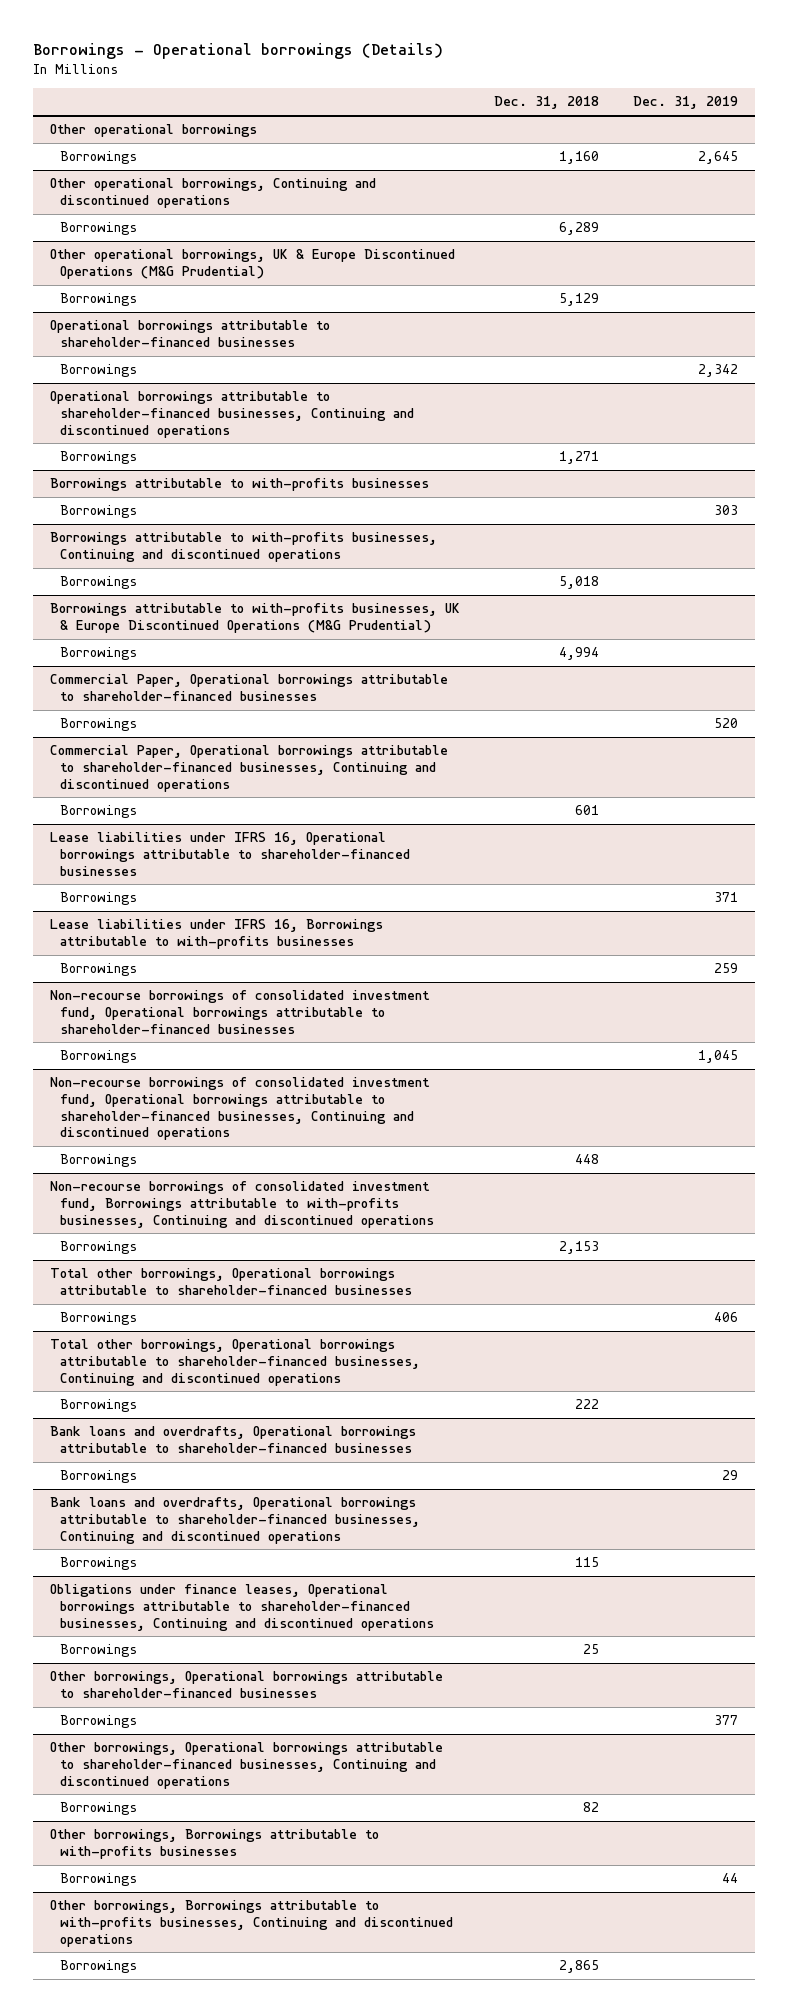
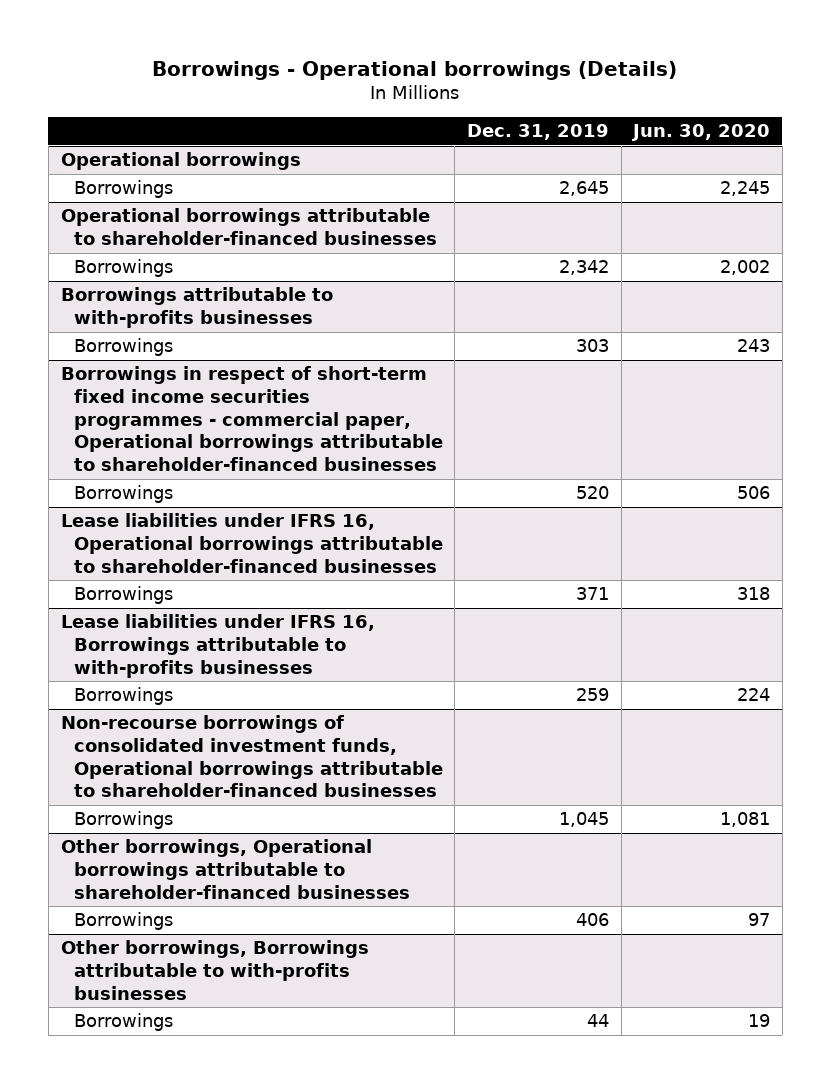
[494,96,600,110] Dec. 31, 2018 -> none
none -> [631,124,771,142] Jun. 30, 2020
[50,124,258,138] Other operational borrowings -> [60,152,301,171] Operational borrowings
[50,178,377,208] Other operational borrowings, Continuing and discontinued operations -> none
[60,222,138,236] Borrowings -> none
[50,249,456,279] Other operational borrowings, UK & Europe Discontinued Operations (M&G Prudential) -> none
[60,293,138,307] Borrowings -> none
[50,391,415,438] Operational borrowings attributable to shareholder-financed businesses, Continuing and discontinued operations -> none
[60,451,138,465] Borrowings -> none
[50,532,438,562] Borrowings attributable to with-profits businesses, Continuing and discontinued operations -> none
[60,576,138,590] Borrowings -> none
[50,603,461,633] Borrowings attributable to with-profits businesses, UK & Europe Discontinued Operations (M&G Prudential) -> none
[60,647,138,661] Borrowings -> none
[50,674,449,701] Commercial Paper, Operational borrowings attributable to shareholder-financed businesses -> [60,366,443,471] Borrowings in respect of short-term fixed income securities programmes - commercial paper, Operational borrowings attributable to shareholder-financed businesses
[50,745,449,792] Commercial Paper, Operational borrowings attributable to shareholder-financed businesses, Continuing and discontinued operations -> none
[60,805,138,819] Borrowings -> none
[50,990,431,1034] Non-recourse borrowings of consolidated investment fund, Operational borrowings attributable to shareholder-financed businesses -> [60,715,443,798] Non-recourse borrowings of consolidated investment funds, Operational borrowings attributable to shareholder-financed businesses
[50,1077,431,1141] Non-recourse borrowings of consolidated investment fund, Operational borrowings attributable to shareholder-financed businesses, Continuing and discontinued operations -> none
[60,1154,138,1168] Borrowings -> none
[50,1181,435,1228] Non-recourse borrowings of consolidated investment fund, Borrowings attributable to with-profits businesses, Continuing and discontinued operations -> none
[60,1241,138,1255] Borrowings -> none
[50,1268,413,1295] Total other borrowings, Operational borrowings attributable to shareholder-financed businesses -> none
[60,1312,138,1326] Borrowings -> none
[50,1339,421,1386] Total other borrowings, Operational borrowings attributable to shareholder-financed businesses, Continuing and discontinued operations -> none
[60,1399,138,1413] Borrowings -> none
[50,1426,417,1453] Bank loans and overdrafts, Operational borrowings attributable to shareholder-financed businesses -> none
[60,1470,138,1484] Borrowings -> none
[50,1497,421,1544] Bank loans and overdrafts, Operational borrowings attributable to shareholder-financed businesses, Continuing and discontinued operations -> none
[60,1557,138,1571] Borrowings -> none
[50,1584,435,1631] Obligations under finance leases, Operational borrowings attributable to shareholder-financed businesses, Continuing and discontinued operations -> none
[60,1644,138,1658] Borrowings -> none
[50,1742,444,1789] Other borrowings, Operational borrowings attributable to shareholder-financed businesses, Continuing and discontinued operations -> none
[60,1802,138,1816] Borrowings -> none
[713,1715,738,1726] 377 -> [575,913,609,927] 406
[50,1900,454,1947] Other borrowings, Borrowings attributable to with-profits businesses, Continuing and discontinued operations -> none
[60,1960,138,1974] Borrowings -> none

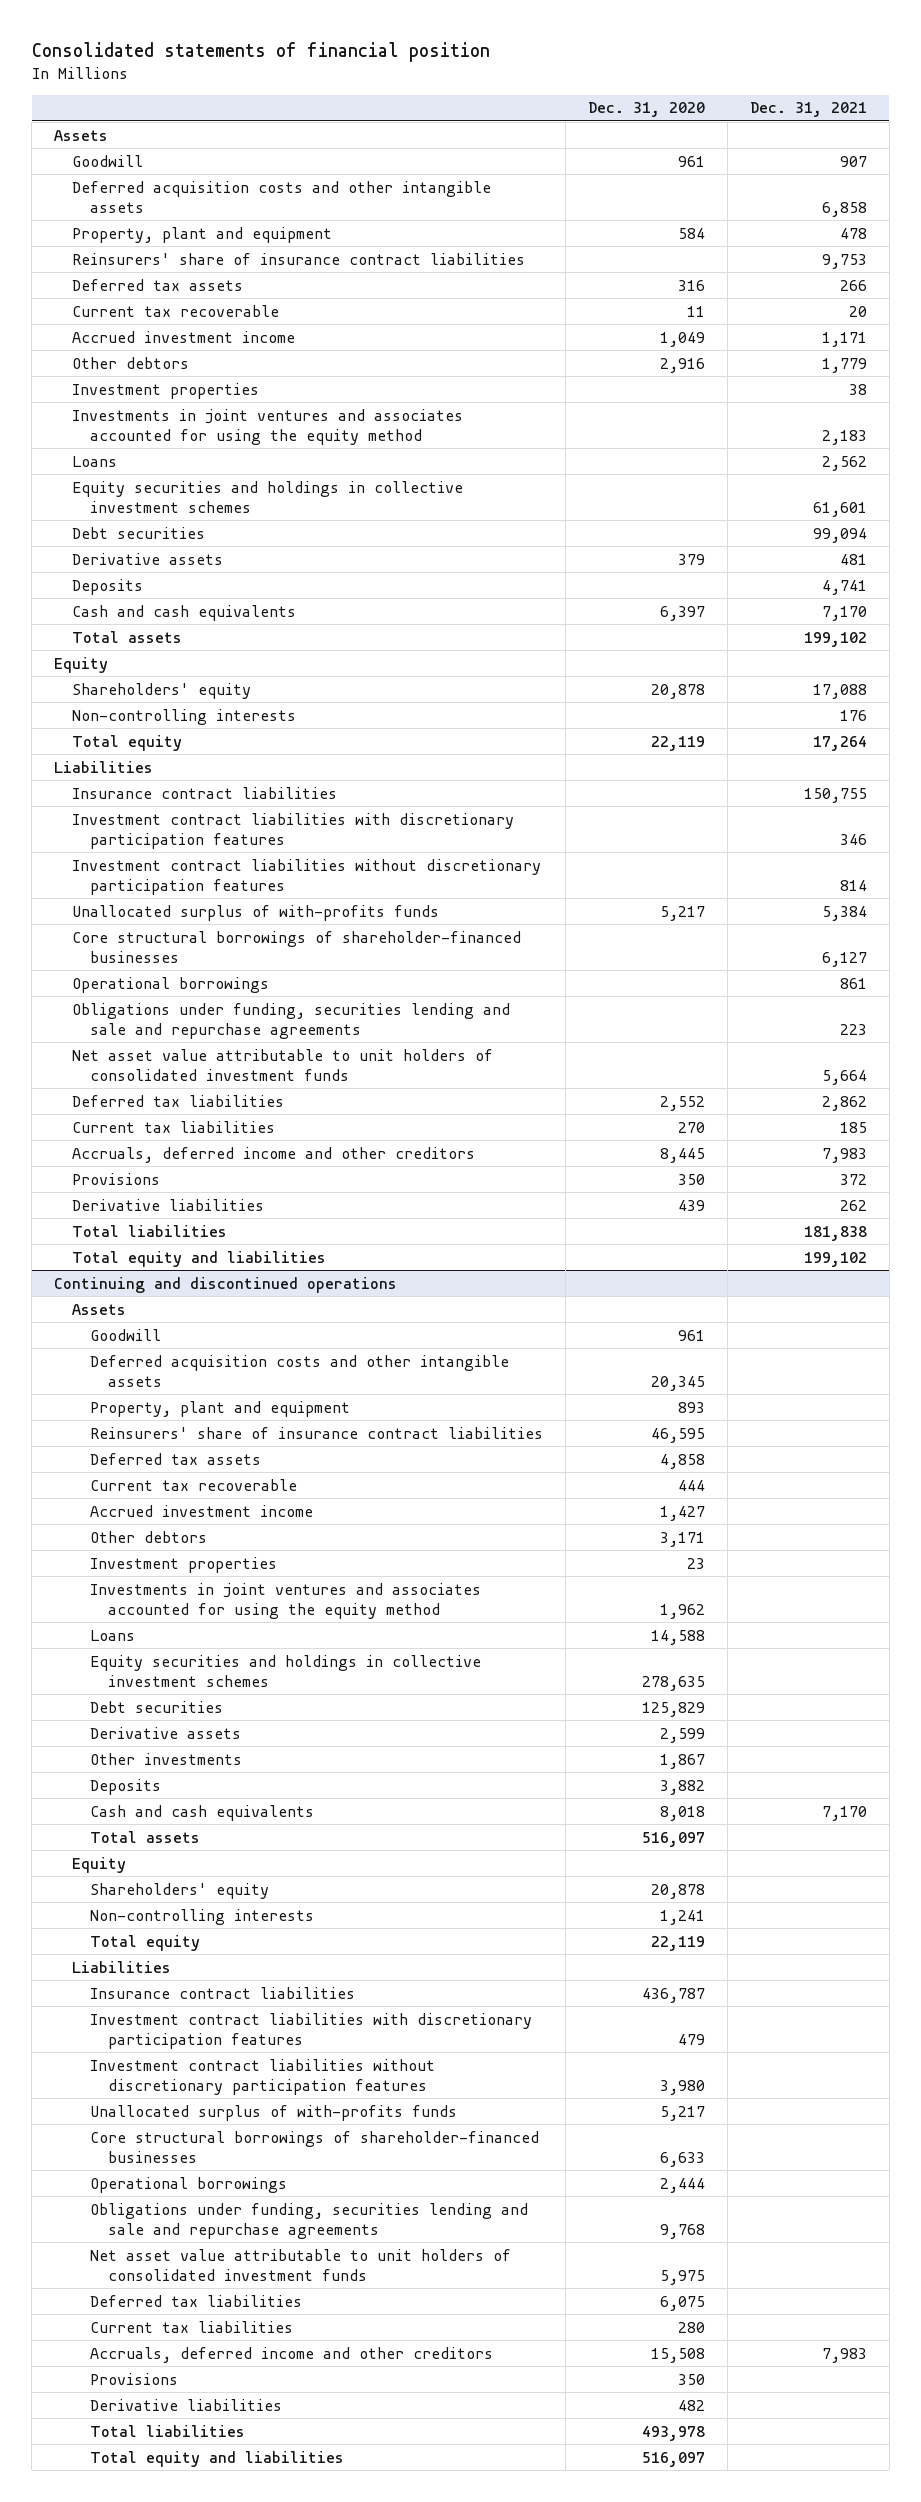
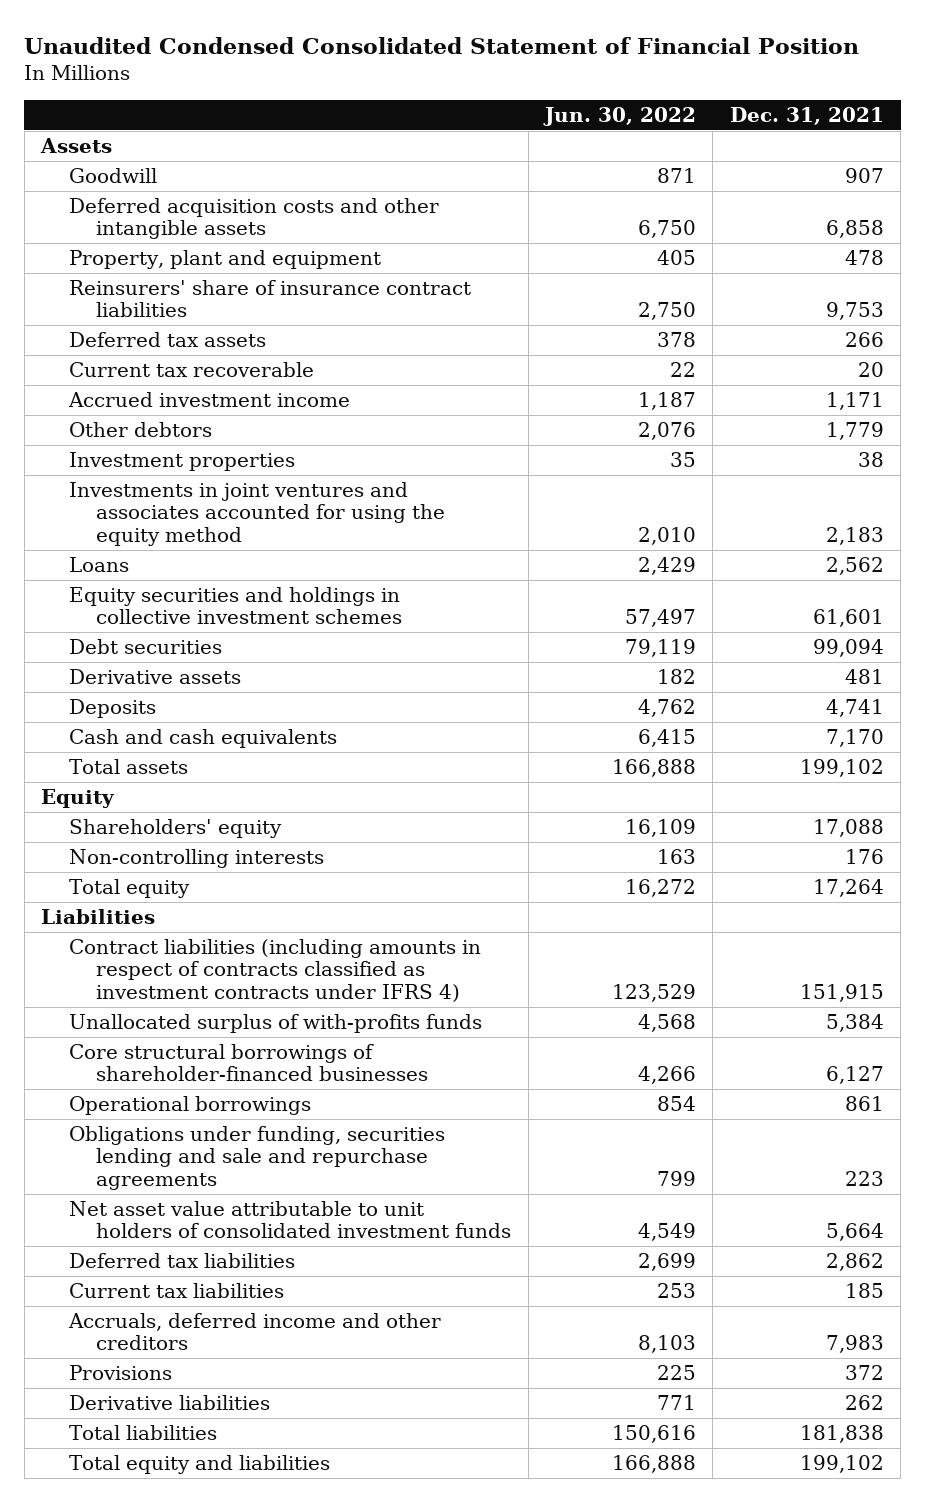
[31,41,490,62] Consolidated statements of financial position -> [24,37,860,55] Unaudited Condensed Consolidated Statement of Financial Position
[587,102,705,118] Dec. 31, 2020 -> none
none -> [543,106,697,126] Jun. 30, 2022
[72,786,338,799] Insurance contract liabilities -> none
[72,812,515,849] Investment contract liabilities with discretionary participation features -> none
[72,858,542,895] Investment contract liabilities without discretionary participation features -> none
none -> [68,938,481,1002] Contract liabilities (including amounts in respect of contracts classified as investment contracts under IFRS 4)
[54,1276,398,1293] Continuing and discontinued operations -> none
[72,1303,127,1315] Assets -> none
[89,1328,161,1341] Goodwill -> none
[89,1354,509,1387] Deferred acquisition costs and other intangible assets -> none
[89,1400,350,1417] Property, plant and equipment -> none
[89,1426,543,1439] Reinsurers' share of insurance contract liabilities -> none
[89,1452,261,1465] Deferred tax assets -> none
[89,1478,297,1491] Current tax recoverable -> none
[89,1504,313,1517] Accrued investment income -> none
[89,1530,207,1543] Other debtors -> none
[89,1556,277,1573] Investment properties -> none
[89,1582,481,1619] Investments in joint ventures and associates accounted for using the equity method -> none
[89,1629,135,1641] Loans -> none
[89,1654,481,1687] Equity securities and holdings in collective investment schemes -> none
[89,1700,223,1713] Debt securities -> none
[89,1726,241,1739] Derivative assets -> none
[89,1752,242,1765] Other investments -> none
[89,1778,161,1795] Deposits -> none
[89,1804,314,1821] Cash and cash equivalents -> none
[89,1830,200,1843] Total assets -> none
[72,1856,127,1873] Equity -> none
[89,1882,269,1899] Shareholders' equity -> none
[89,1908,314,1925] Non-controlling interests -> none
[89,1934,200,1951] Total equity -> none
[72,1960,172,1973] Liabilities -> none
[89,1986,355,1999] Insurance contract liabilities -> none
[89,2012,532,2049] Investment contract liabilities with discretionary participation features -> none
[89,2058,435,2095] Investment contract liabilities without discretionary participation features -> none
[89,2104,457,2121] Unallocated surplus of with-profits funds -> none
[89,2130,539,2163] Core structural borrowings of shareholder-financed businesses -> none
[89,2176,287,2193] Operational borrowings -> none
[89,2202,528,2239] Obligations under funding, securities lending and sale and repurchase agreements -> none
[89,2248,511,2281] Net asset value attributable to unit holders of consolidated investment funds -> none
[89,2294,302,2307] Deferred tax liabilities -> none
[89,2320,293,2333] Current tax liabilities -> none
[89,2346,493,2363] Accruals, deferred income and other creditors -> none
[89,2372,178,2385] Provisions -> none
[89,2398,282,2411] Derivative liabilities -> none
[89,2424,245,2437] Total liabilities -> none
[89,2450,344,2467] Total equity and liabilities -> none

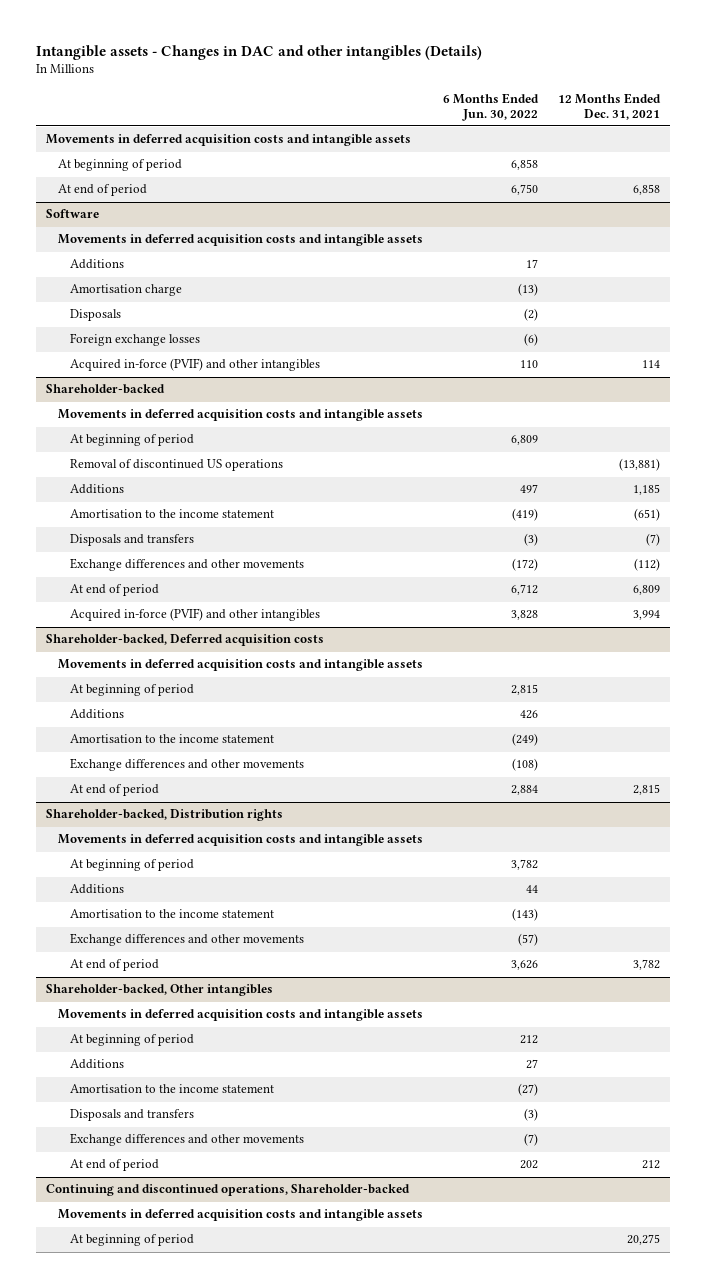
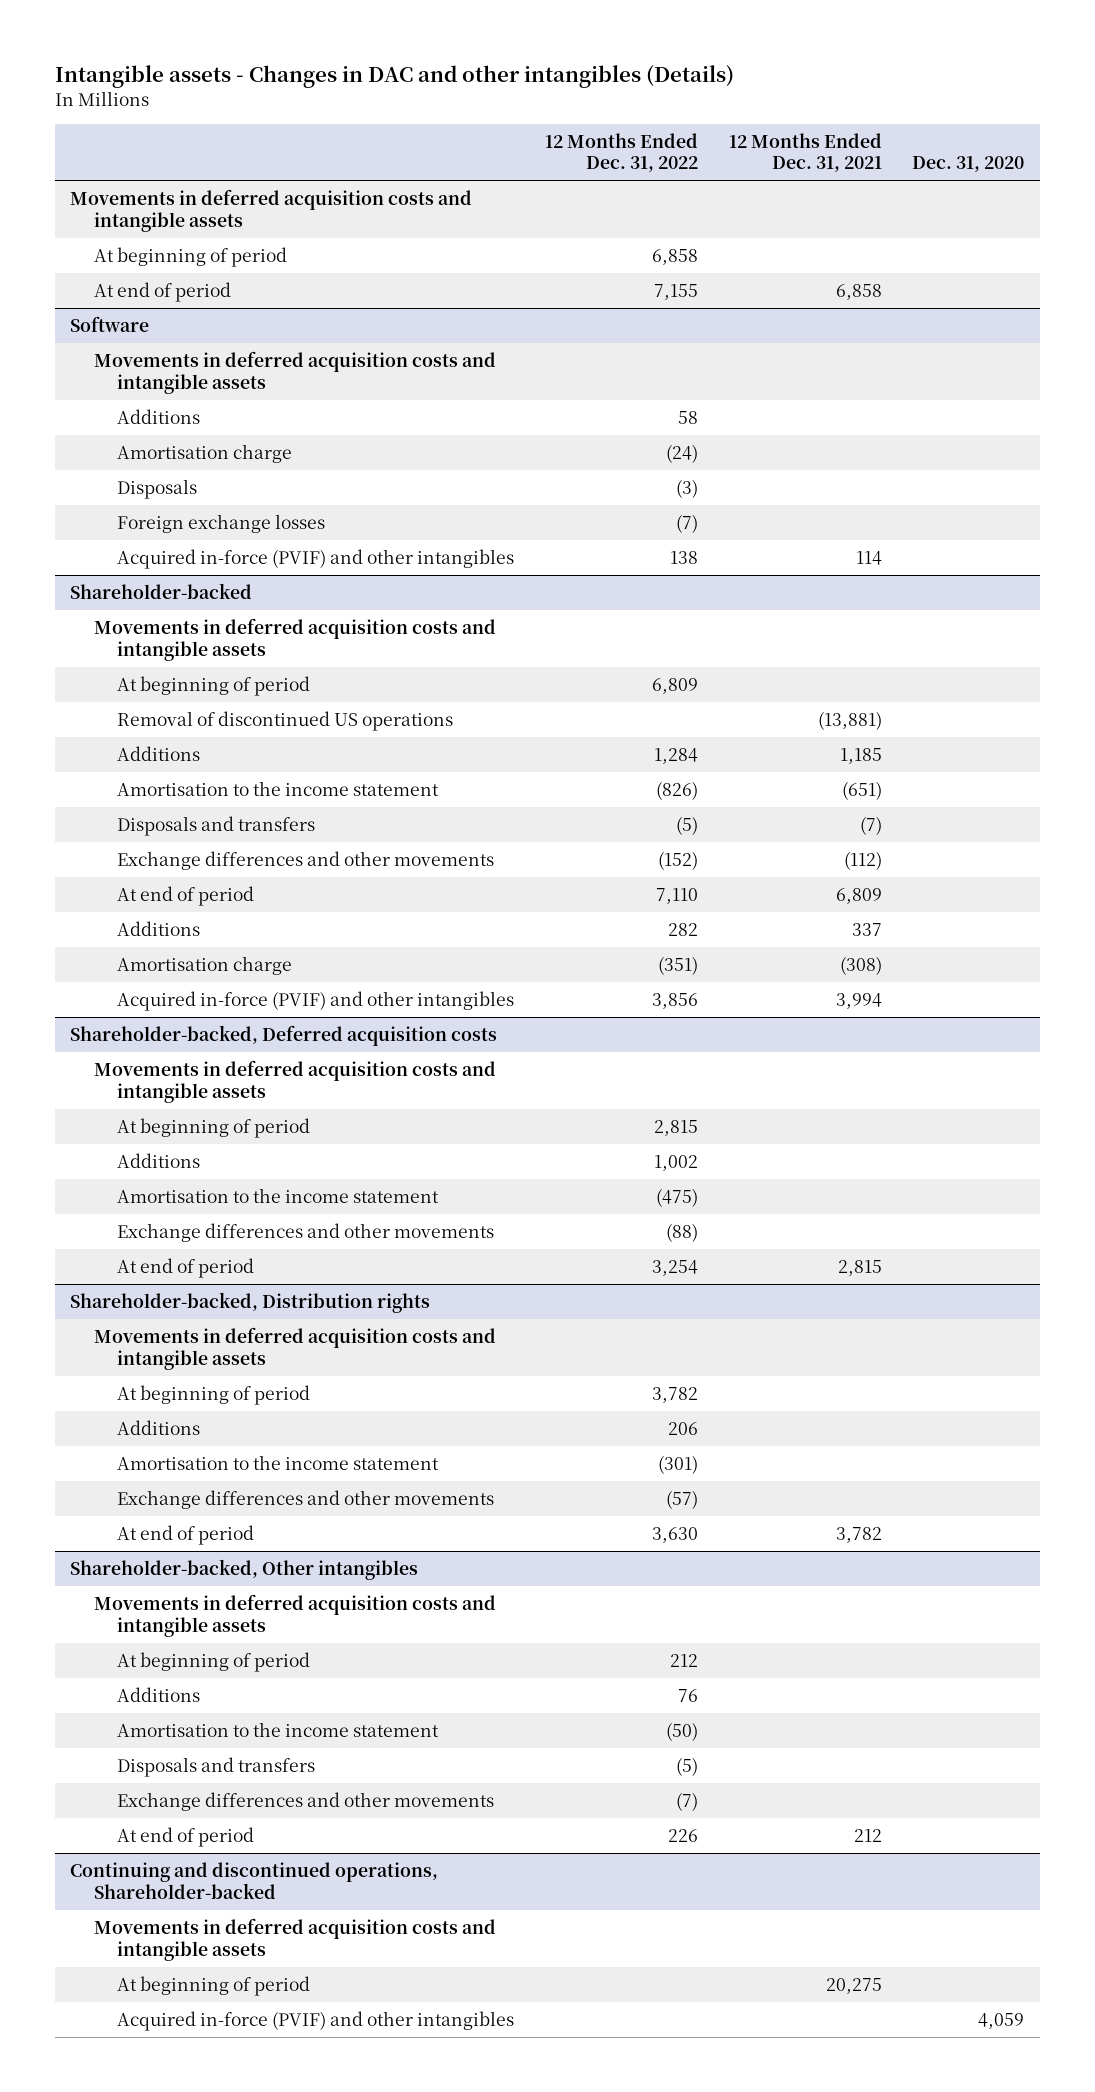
[442,92,539,121] 6 Months Ended Jun. 30, 2022 -> none
none -> [545,132,699,173] 12 Months Ended Dec. 31, 2022
none -> [912,156,1025,173] Dec. 31, 2020
none -> [117,920,201,936] Additions
none -> [117,955,293,975] Amortisation charge
none -> [117,2010,515,2031] Acquired in-force (PVIF) and other intangibles

